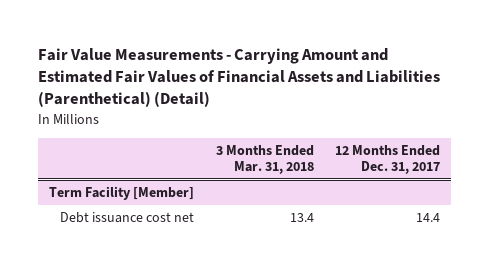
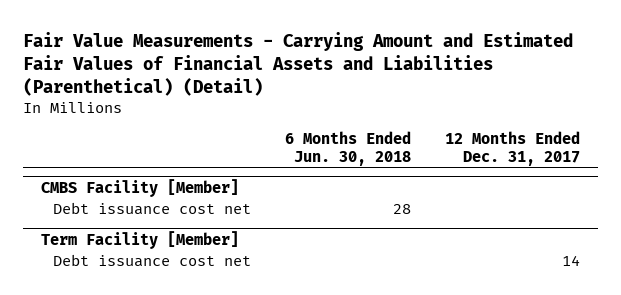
[215,144,314,175] 3 Months Ended Mar. 31, 2018 -> none
none -> [285,130,412,166] 6 Months Ended Jun. 30, 2018
none -> [40,178,239,197] CMBS Facility [Member]
none -> [52,202,251,216] Debt issuance cost net
[415,213,440,223] 14.4 -> [562,255,581,267] 14

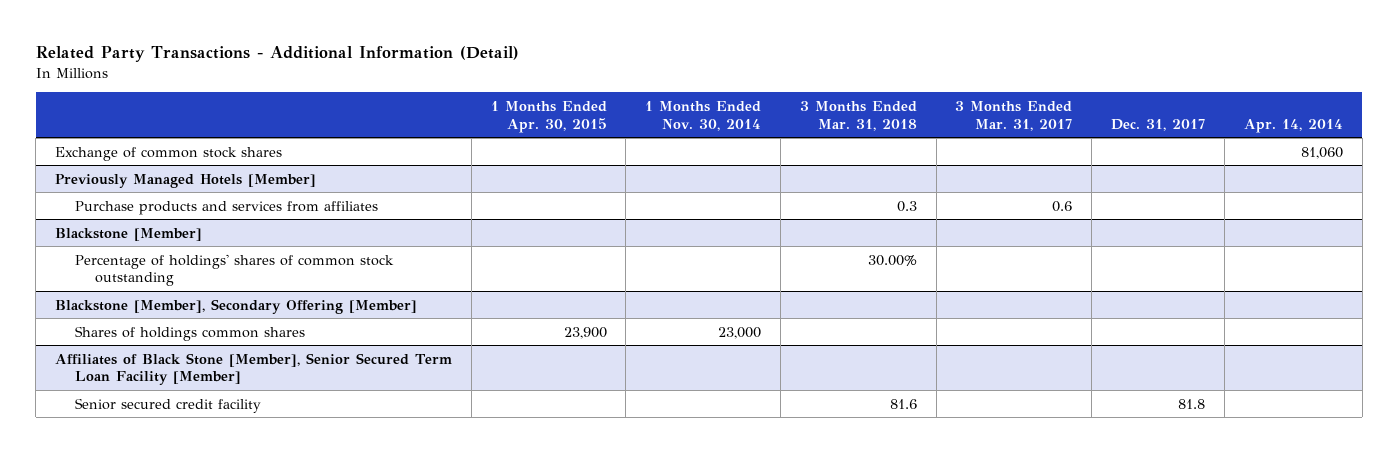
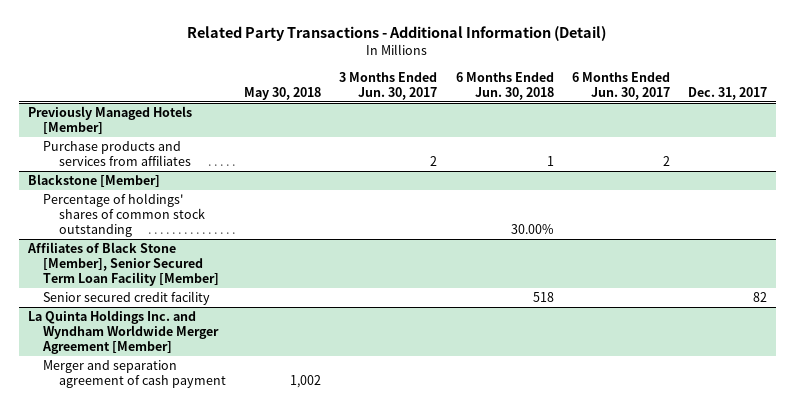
[490,101,607,133] 1 Months Ended Apr. 30, 2015 -> none
[645,101,762,131] 1 Months Ended Nov. 30, 2014 -> none
[799,101,917,131] 3 Months Ended Mar. 31, 2018 -> none
[955,101,1073,131] 3 Months Ended Mar. 31, 2017 -> none
[1243,118,1343,133] Apr. 14, 2014 -> none
none -> [244,86,322,100] May 30, 2018
none -> [339,71,438,100] 3 Months Ended Jun. 30, 2017
none -> [455,71,554,100] 6 Months Ended Jun. 30, 2018
none -> [571,71,670,100] 6 Months Ended Jun. 30, 2017
[54,146,282,161] Exchange of common stock shares -> none
[54,298,417,314] Blackstone [Member], Secondary Offering [Member] -> none
[74,325,305,341] Shares of holdings common shares -> none
[1178,398,1206,409] 81.8 -> [752,292,767,303] 82
none -> [27,310,220,354] La Quinta Holdings Inc. and Wyndham Worldwide Merger Agreement [Member]
none -> [43,360,227,388] Merger and separation agreement of cash payment

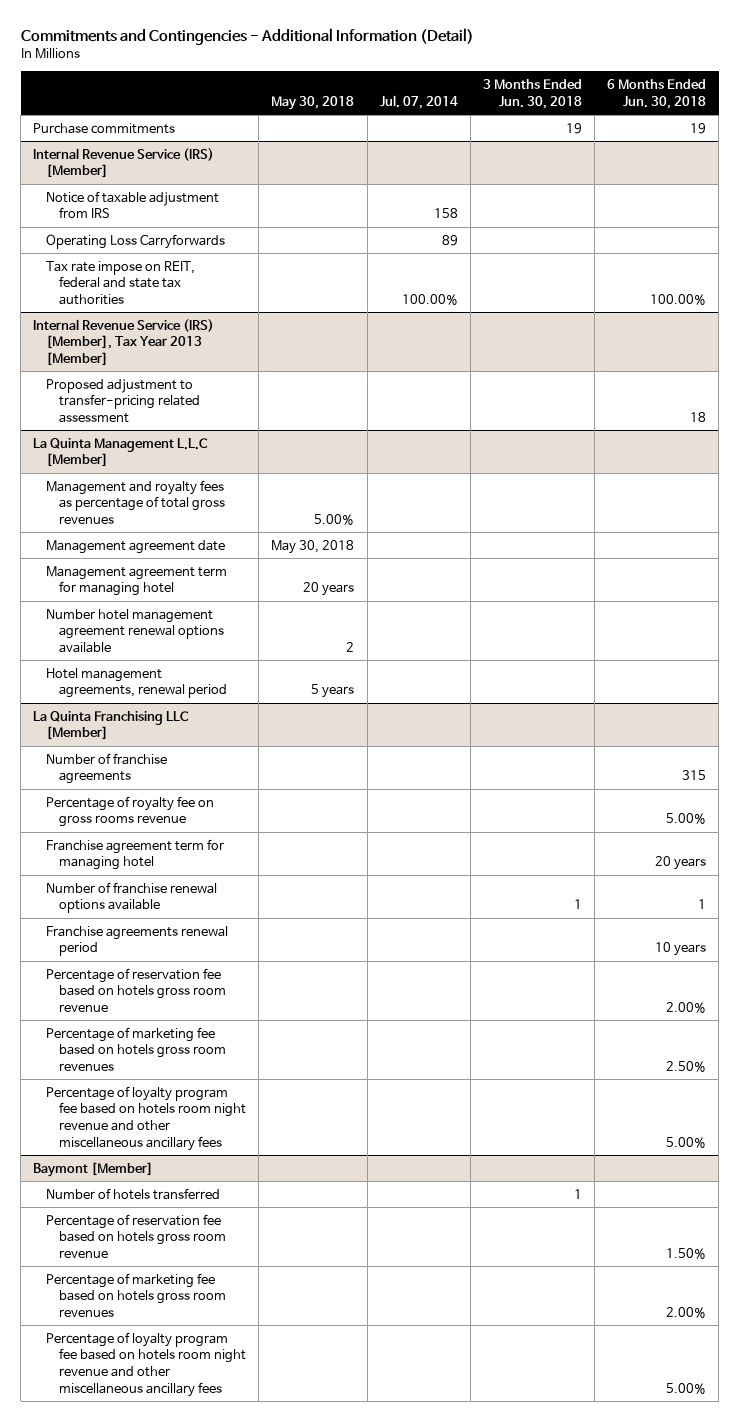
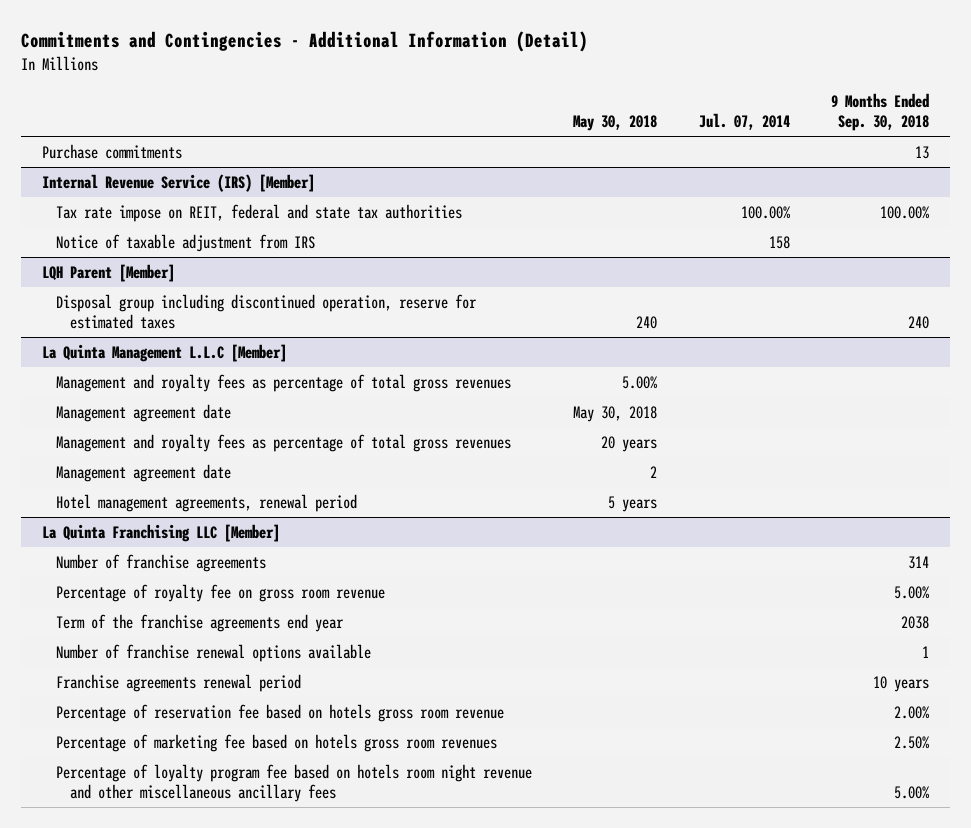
[482,79,582,109] 3 Months Ended Jun. 30, 2018 -> none
[607,79,707,109] 6 Months Ended Jun. 30, 2018 -> none
none -> [830,93,929,132] 9 Months Ended Sep. 30, 2018
[46,233,226,249] Operating Loss Carryforwards -> none
[33,318,215,367] Internal Revenue Service (IRS) [Member], Tax Year 2013 [Member] -> none
[46,378,201,424] Proposed adjustment to transfer-pricing related assessment -> none
[46,190,220,219] Notice of taxable adjustment from IRS -> [55,234,315,253] Notice of taxable adjustment from IRS
none -> [41,264,175,283] LQH Parent [Member]
none -> [55,294,477,329] Disposal group including discontinued operation, reserve for estimated taxes
[46,565,228,597] Management agreement term for managing hotel -> [55,434,511,453] Management and royalty fees as percentage of total gross revenues
[46,608,225,654] Number hotel management agreement renewal options available -> [55,464,231,483] Management agreement date
[46,838,225,871] Franchise agreement term for managing hotel -> none
[46,795,215,828] Percentage of royalty fee on gross rooms revenue -> [55,584,385,603] Percentage of royalty fee on gross room revenue
none -> [55,614,344,633] Term of the franchise agreements end year
[33,1161,154,1177] Baymont [Member] -> none
[46,1187,221,1200] Number of hotels transferred -> none
[46,1213,227,1259] Percentage of reservation fee based on hotels gross room revenue -> none
[46,1272,227,1318] Percentage of marketing fee based on hotels gross room revenues -> none
[46,1331,247,1397] Percentage of loyalty program fee based on hotels room night revenue and other miscellaneous ancillary fees -> none

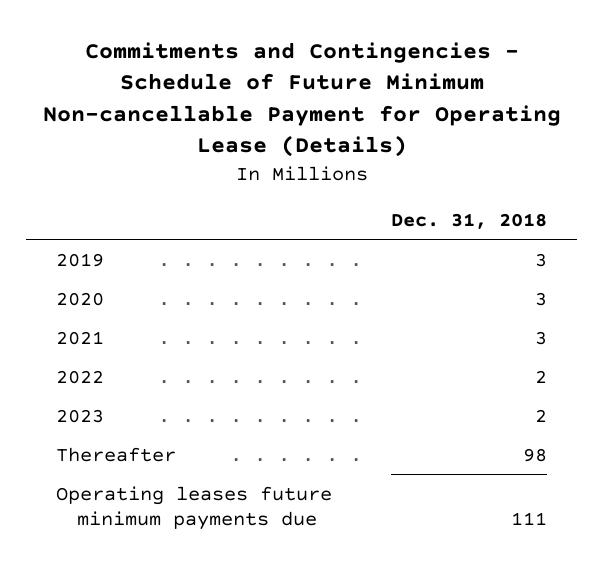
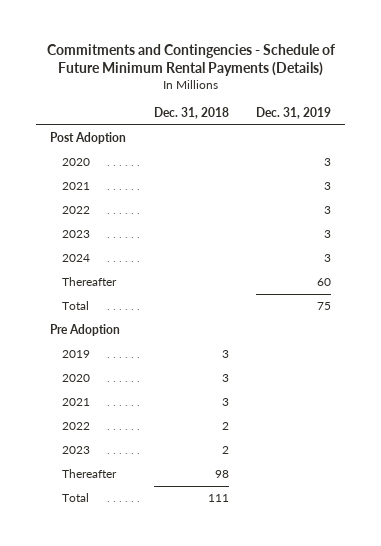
[42,41,561,158] Commitments and Contingencies - Schedule of Future Minimum Non-cancellable Payment for Operating Lease (Details) -> [46,43,335,76] Commitments and Contingencies - Schedule of Future Minimum Rental Payments (Details)
none -> [256,106,332,119] Dec. 31, 2019
none -> [50,132,127,145] Post Adoption
none -> [61,158,90,167] 2020
none -> [61,182,90,191] 2021
none -> [61,206,90,215] 2022
none -> [61,230,90,239] 2023
none -> [61,254,90,263] 2024
none -> [61,277,117,287] Thereafter
none -> [61,301,89,311] Total
none -> [50,324,121,337] Pre Adoption
[56,485,333,531] Operating leases future minimum payments due -> [61,493,89,503] Total

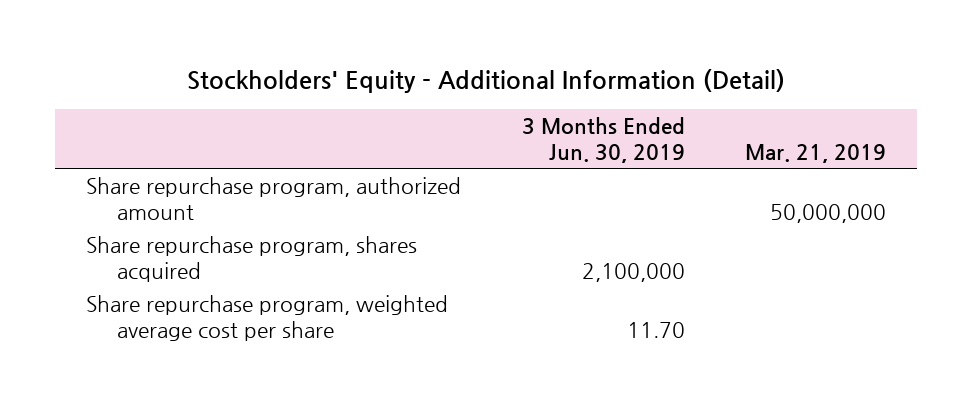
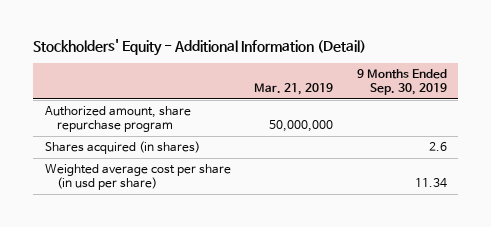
[521,117,685,163] 3 Months Ended Jun. 30, 2019 -> none
none -> [356,69,447,96] 9 Months Ended Sep. 30, 2019
[85,177,461,220] Share repurchase program, authorized amount -> [44,106,191,133] Authorized amount, share repurchase program
[85,236,417,282] Share repurchase program, shares acquired -> [44,141,200,155] Shares acquired (in shares)
[85,295,448,341] Share repurchase program, weighted average cost per share -> [44,164,231,191] Weighted average cost per share (in usd per share)

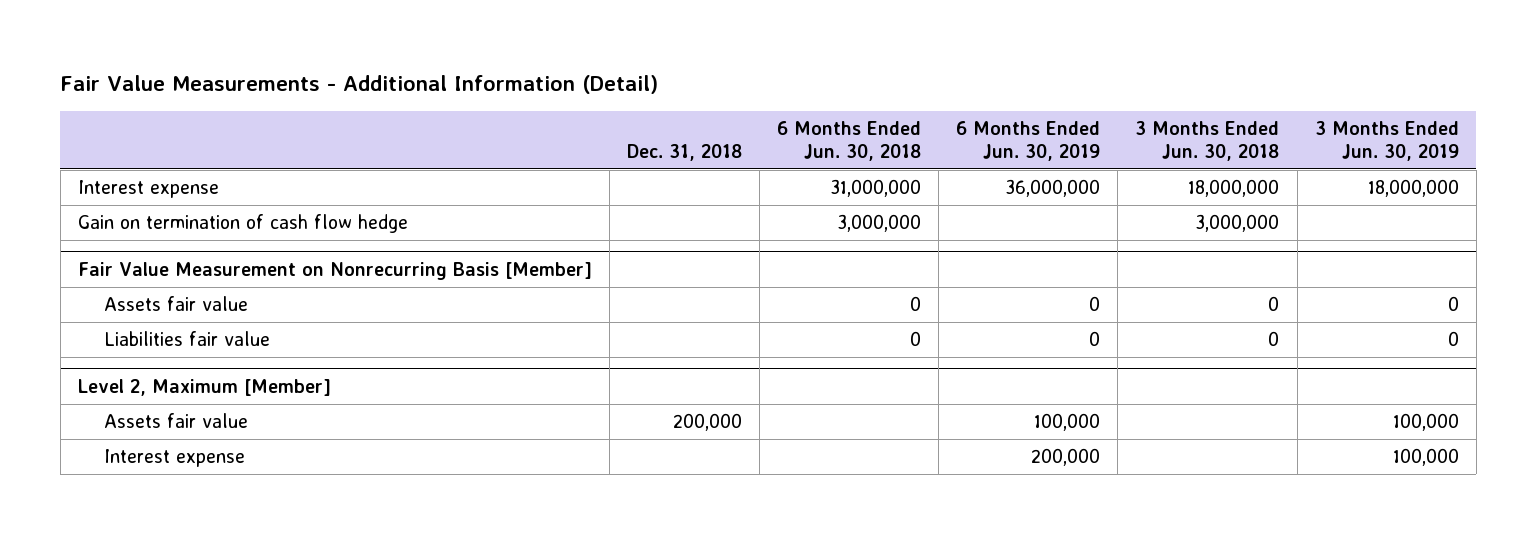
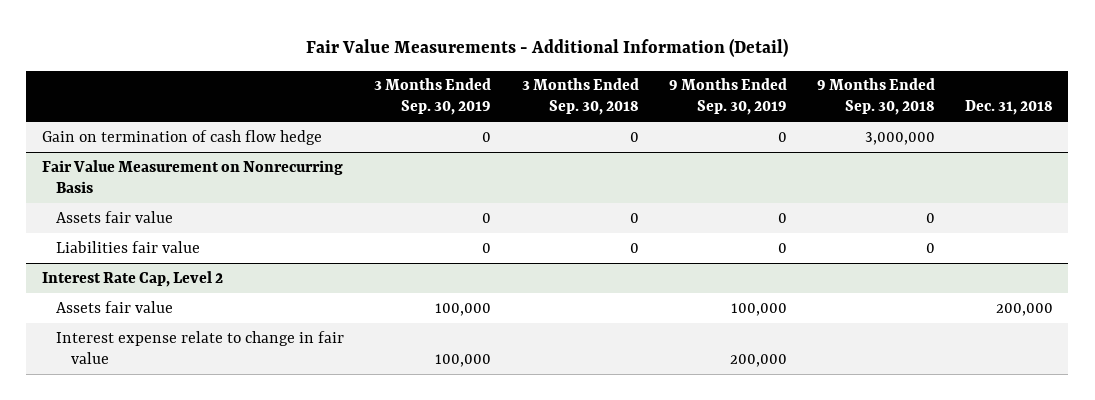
[777,120,922,162] 6 Months Ended Jun. 30, 2018 -> none
[956,120,1101,162] 6 Months Ended Jun. 30, 2019 -> none
[1135,120,1280,162] 3 Months Ended Jun. 30, 2018 -> none
[1314,120,1459,162] 3 Months Ended Jun. 30, 2019 -> none
none -> [374,78,492,116] 3 Months Ended Sep. 30, 2019
none -> [521,78,639,116] 3 Months Ended Sep. 30, 2018
none -> [668,78,787,116] 9 Months Ended Sep. 30, 2019
none -> [816,78,935,116] 9 Months Ended Sep. 30, 2018
[78,180,220,199] Interest expense -> none
[78,261,593,280] Fair Value Measurement on Nonrecurring Basis [Member] -> [41,159,343,193] Fair Value Measurement on Nonrecurring Basis
[78,378,332,396] Level 2, Maximum [Member] -> [41,270,223,287] Interest Rate Cap, Level 2
[103,449,245,468] Interest expense -> none
none -> [56,330,345,364] Interest expense relate to change in fair value

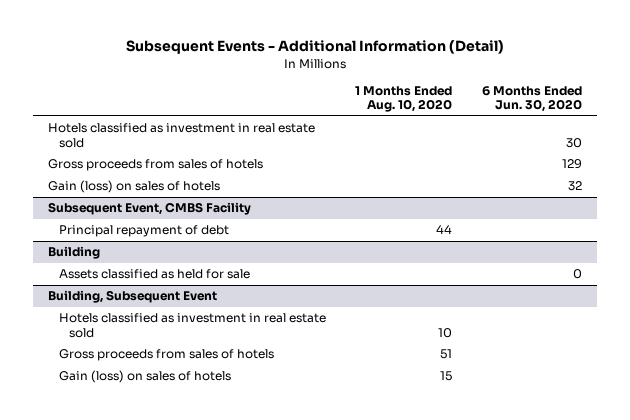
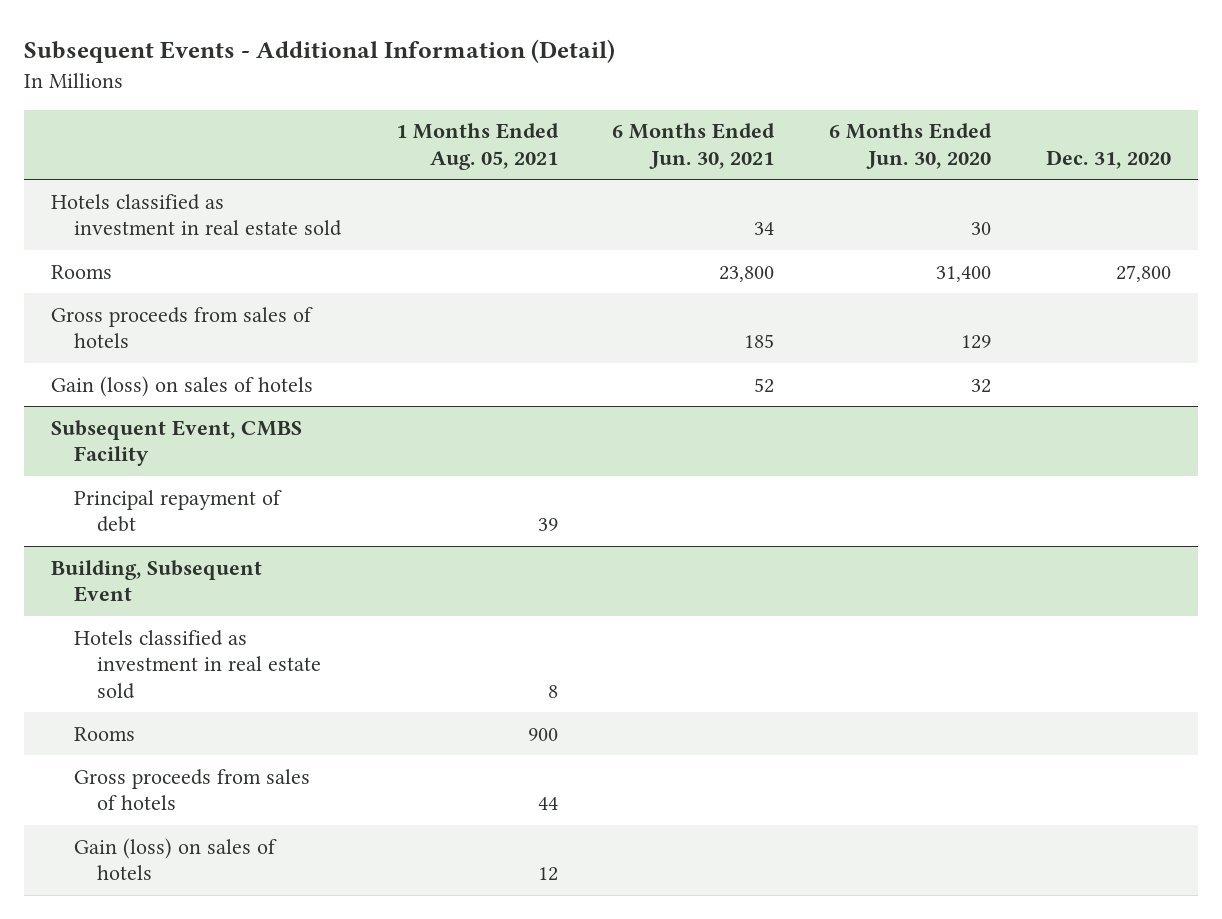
[355,85,453,113] 1 Months Ended Aug. 10, 2020 -> none
none -> [395,123,559,170] 1 Months Ended Aug. 05, 2021
none -> [612,123,776,169] 6 Months Ended Jun. 30, 2021
none -> [1045,149,1171,169] Dec. 31, 2020
none -> [51,264,113,279] Rooms
[47,246,100,260] Building -> none
[58,269,250,280] Assets classified as held for sale -> none
none -> [73,726,135,741] Rooms

